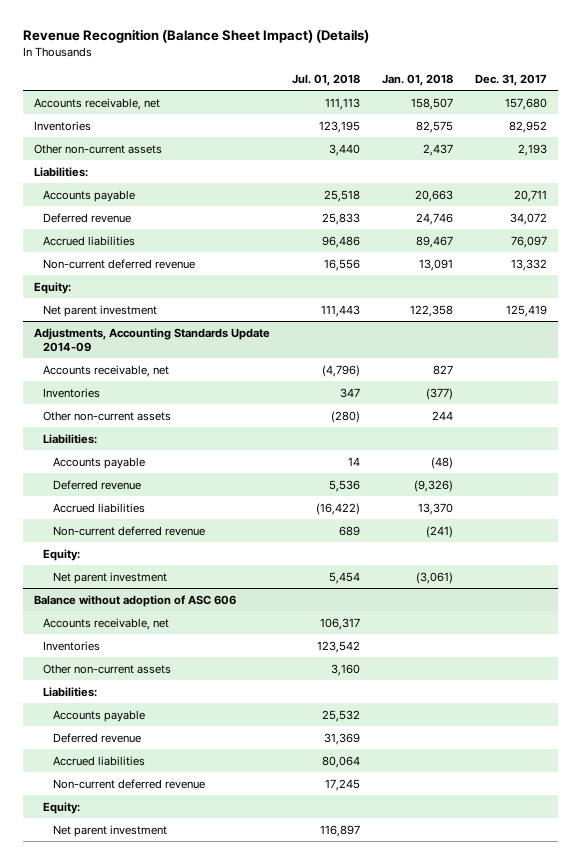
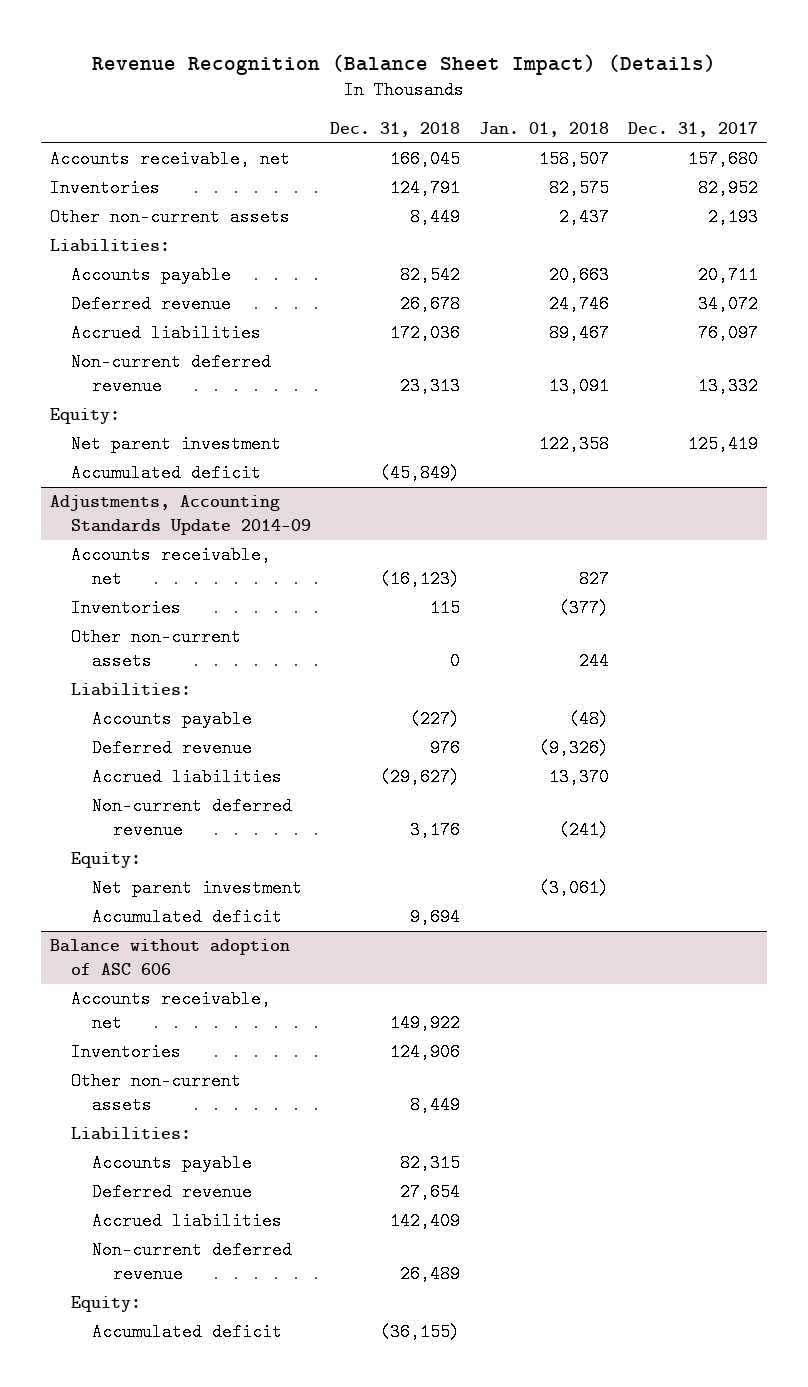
[291,74,360,87] Jul. 01, 2018 -> none
none -> [329,121,460,137] Dec. 31, 2018
none -> [71,464,262,483] Accumulated deficit
none -> [92,908,283,927] Accumulated deficit
[52,824,167,837] Net parent investment -> [92,1323,283,1342] Accumulated deficit

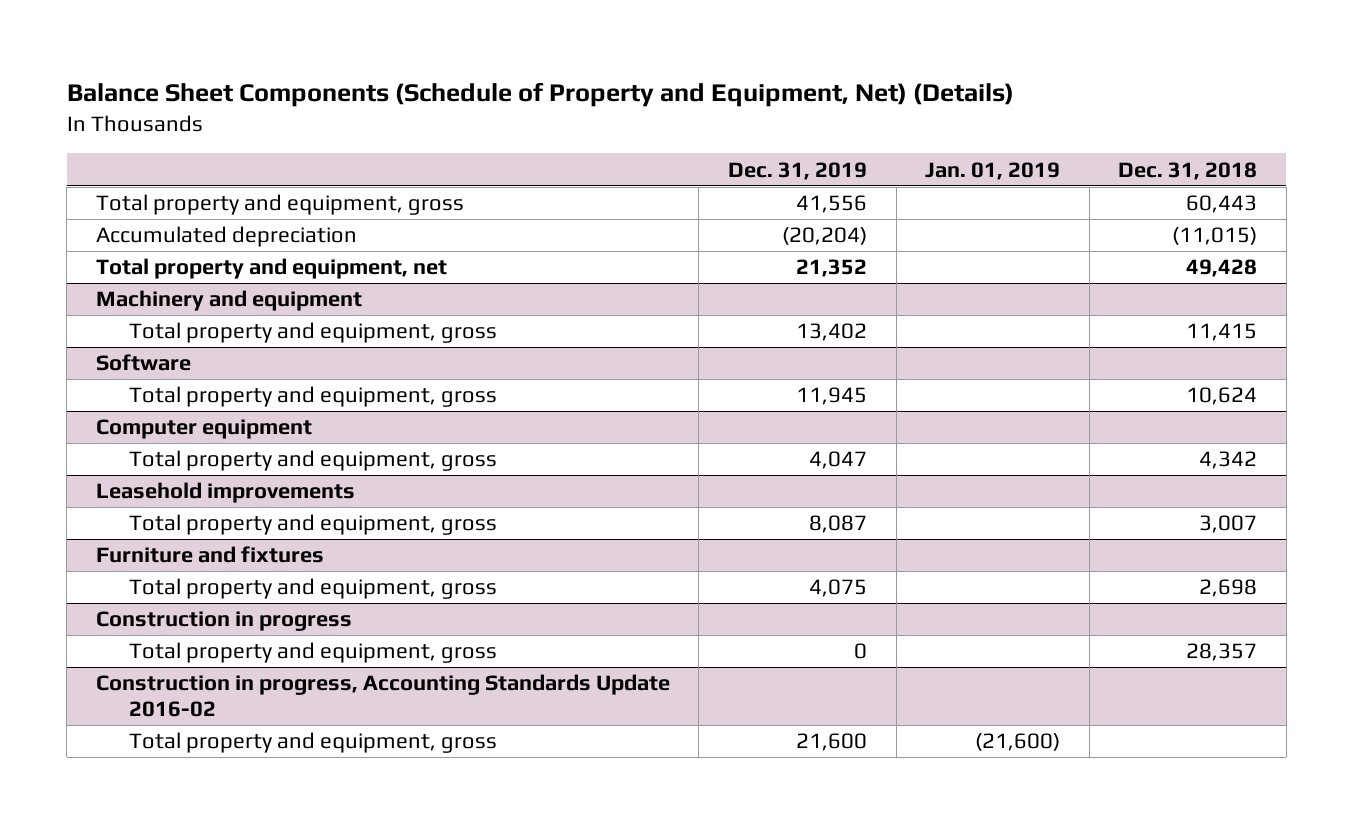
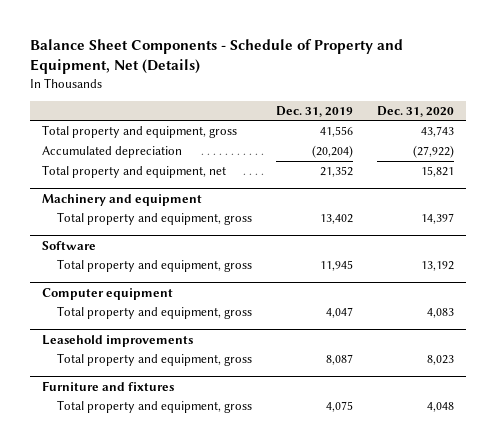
[66,82,1014,108] Balance Sheet Components (Schedule of Property and Equipment, Net) (Details) -> [29,38,403,75] Balance Sheet Components - Schedule of Property and Equipment, Net (Details)
[925,161,1061,180] Jan. 01, 2019 -> none
[1118,161,1258,180] Dec. 31, 2018 -> none
none -> [376,105,454,117] Dec. 31, 2020
[95,611,352,632] Construction in progress -> none
[128,642,497,664] Total property and equipment, gross -> none
[95,674,670,718] Construction in progress, Accounting Standards Update 2016-02 -> none
[128,732,497,754] Total property and equipment, gross -> none

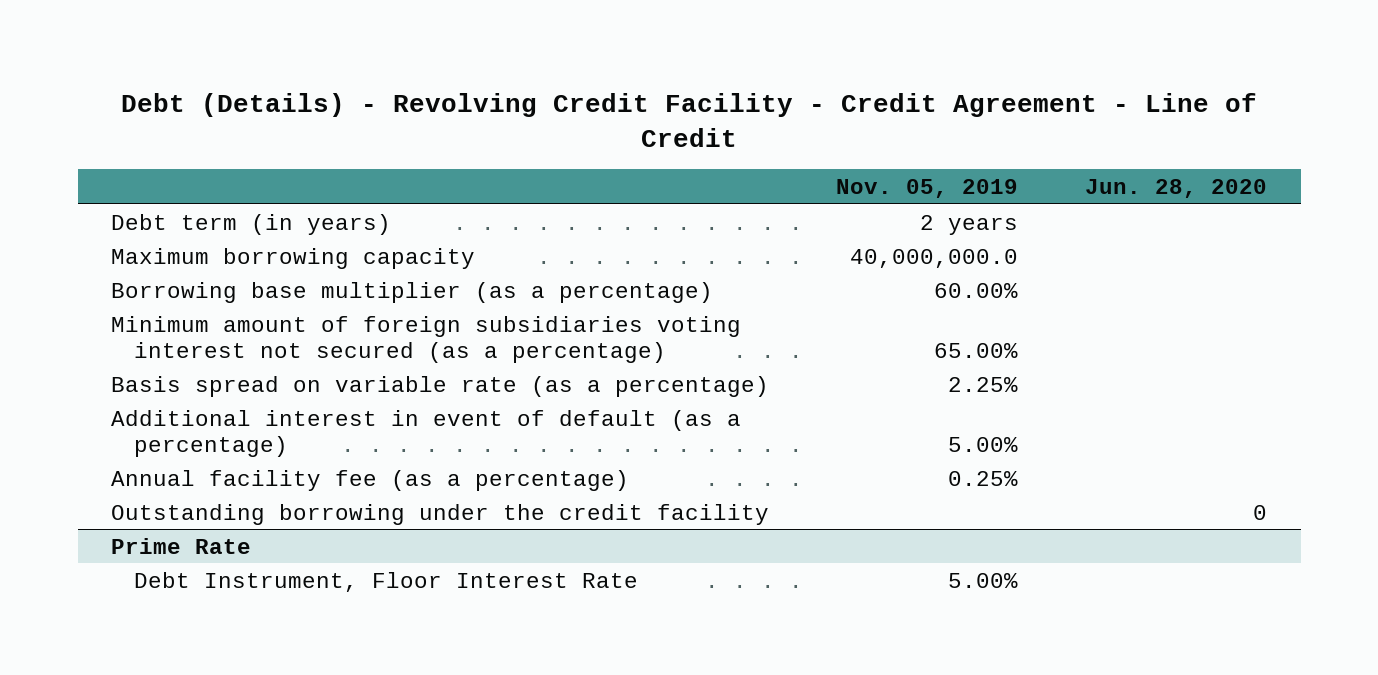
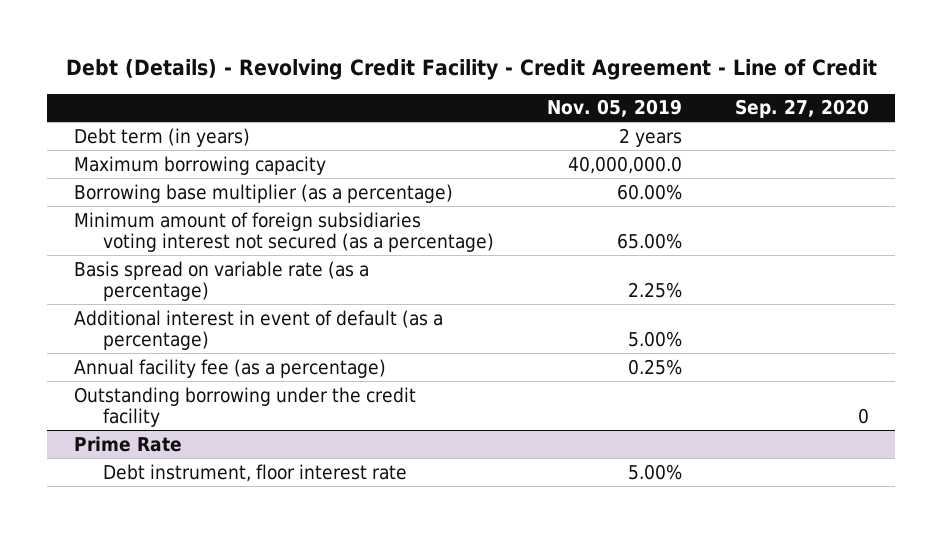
[1085,179,1268,199] Jun. 28, 2020 -> none
none -> [734,99,869,119] Sep. 27, 2020
[133,571,638,592] Debt Instrument, Floor Interest Rate -> [102,463,407,482] Debt instrument, floor interest rate

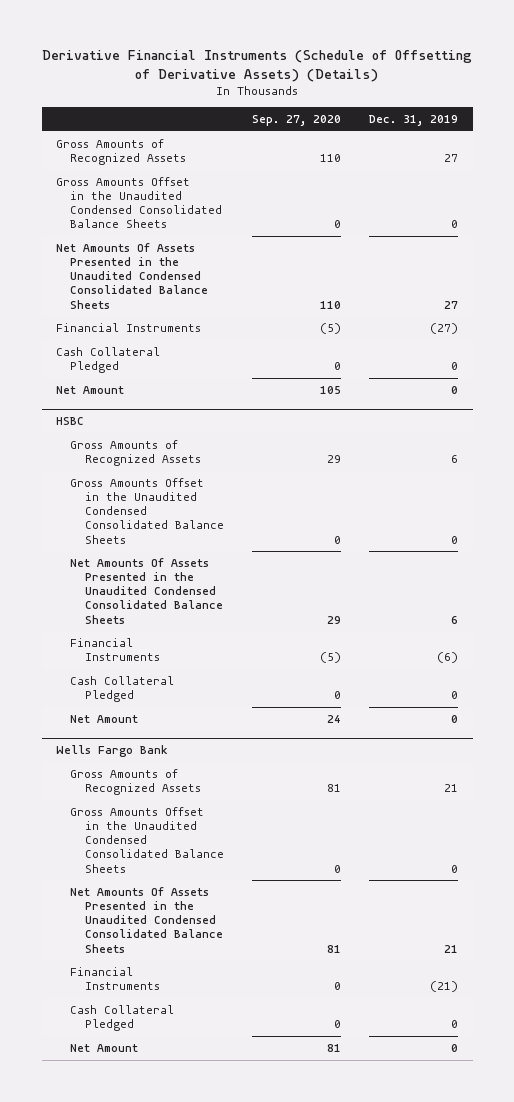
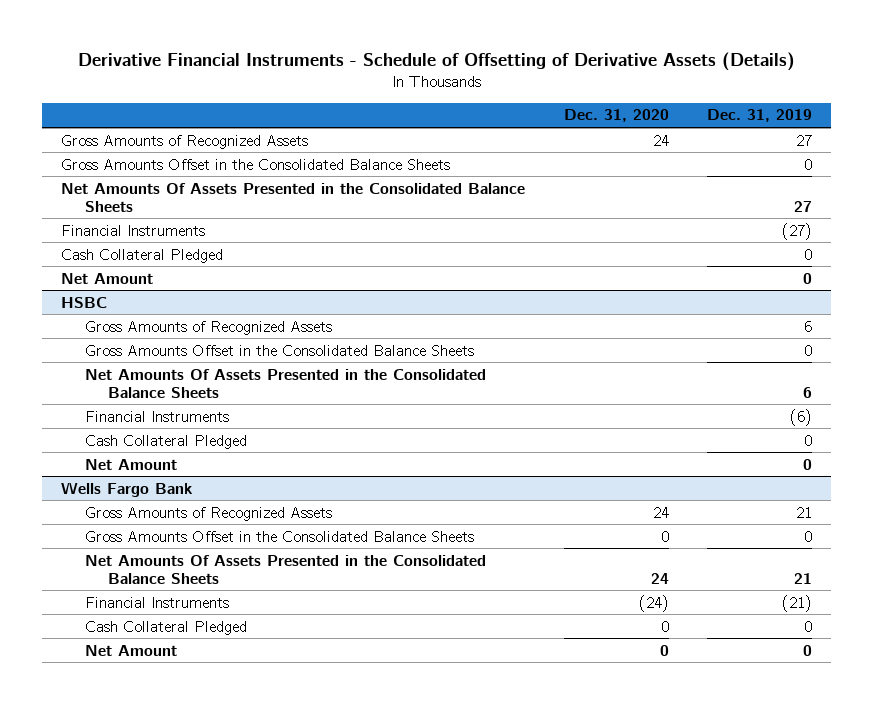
[42,50,473,82] Derivative Financial Instruments (Schedule of Offsetting of Derivative Assets) (Details) -> [77,52,795,72] Derivative Financial Instruments - Schedule of Offsetting of Derivative Assets (Details)
[252,115,342,127] Sep. 27, 2020 -> none
none -> [563,109,669,123] Dec. 31, 2020
[55,176,223,229] Gross Amounts Offset in the Unaudited Condensed Consolidated Balance Sheets -> [61,158,451,170] Gross Amounts Offset in the Consolidated Balance Sheets
[55,242,209,309] Net Amounts Of Assets Presented in the Unaudited Condensed Consolidated Balance Sheets -> [61,182,526,212] Net Amounts Of Assets Presented in the Consolidated Balance Sheets
[70,477,224,544] Gross Amounts Offset in the Unaudited Condensed Consolidated Balance Sheets -> [84,344,474,356] Gross Amounts Offset in the Consolidated Balance Sheets
[70,557,223,624] Net Amounts Of Assets Presented in the Unaudited Condensed Consolidated Balance Sheets -> [84,368,486,398] Net Amounts Of Assets Presented in the Consolidated Balance Sheets
[70,806,224,873] Gross Amounts Offset in the Unaudited Condensed Consolidated Balance Sheets -> [84,530,474,542] Gross Amounts Offset in the Consolidated Balance Sheets
[70,886,223,953] Net Amounts Of Assets Presented in the Unaudited Condensed Consolidated Balance Sheets -> [84,554,486,584] Net Amounts Of Assets Presented in the Consolidated Balance Sheets

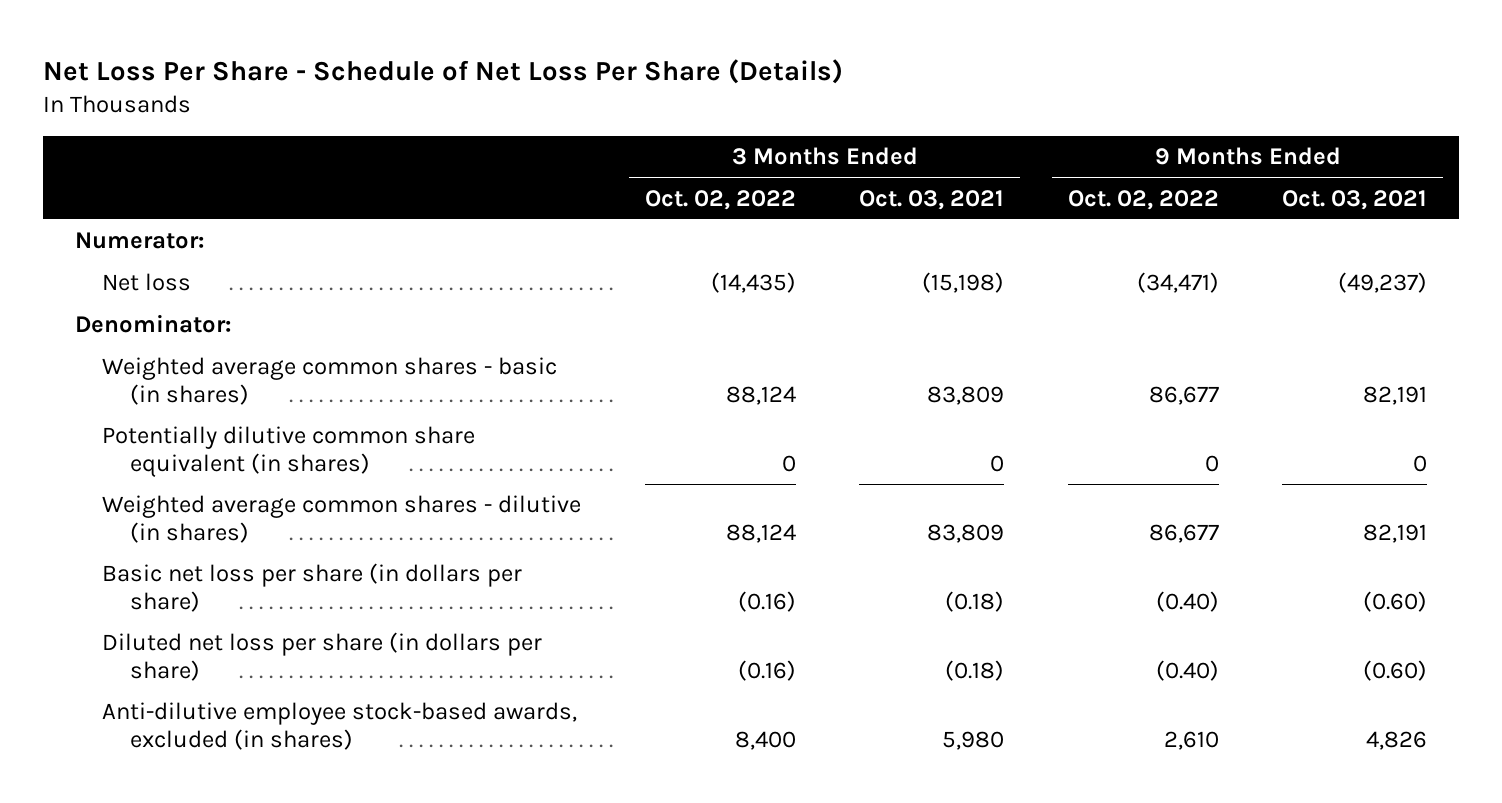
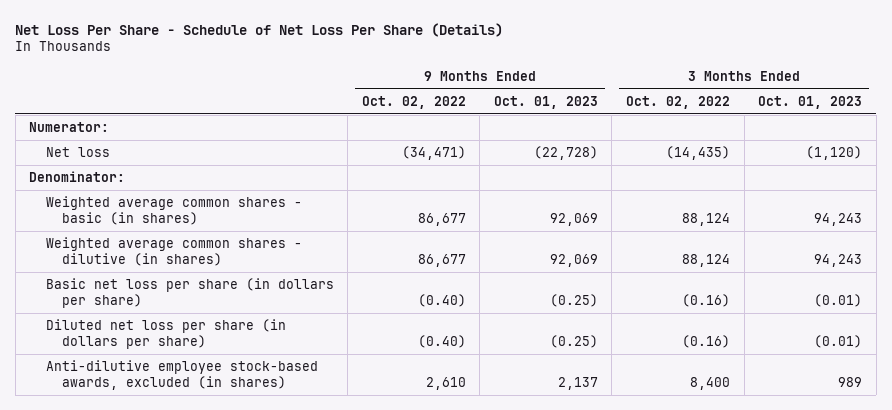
[859,189,1005,210] Oct. 03, 2021 -> none
[1282,189,1428,210] Oct. 03, 2021 -> none
none -> [493,95,598,109] Oct. 01, 2023
none -> [758,95,863,109] Oct. 01, 2023
[102,426,476,478] Potentially dilutive common share equivalent (in shares) -> none

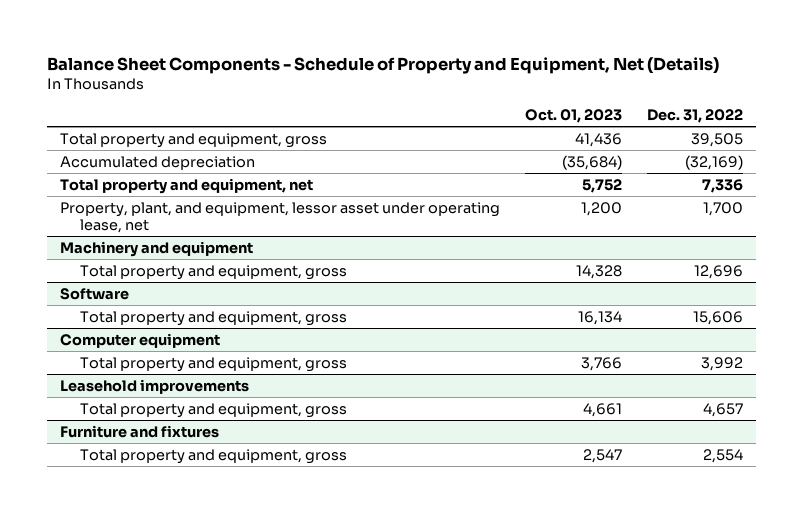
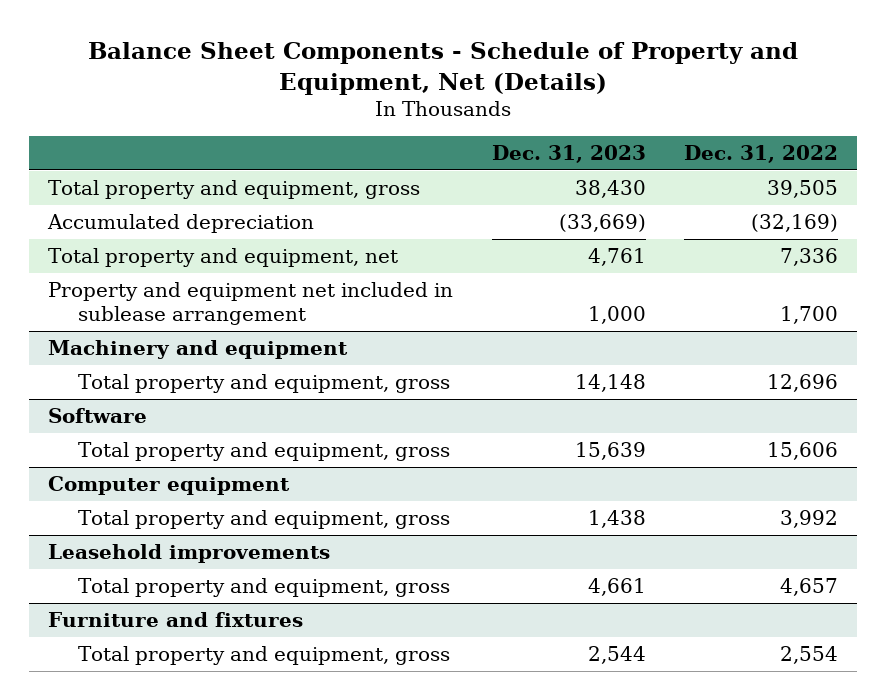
[525,109,623,124] Oct. 01, 2023 -> none
none -> [491,144,646,163] Dec. 31, 2023
[59,201,500,233] Property, plant, and equipment, lessor asset under operating lease, net -> [48,282,454,326] Property and equipment net included in sublease arrangement

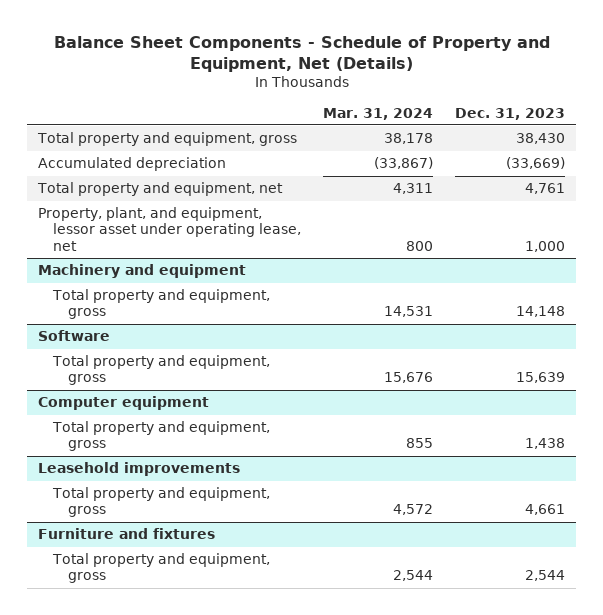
[684,144,839,163] Dec. 31, 2022 -> none
none -> [322,107,433,120] Mar. 31, 2024
[48,282,454,326] Property and equipment net included in sublease arrangement -> [38,207,301,251] Property, plant, and equipment, lessor asset under operating lease, net

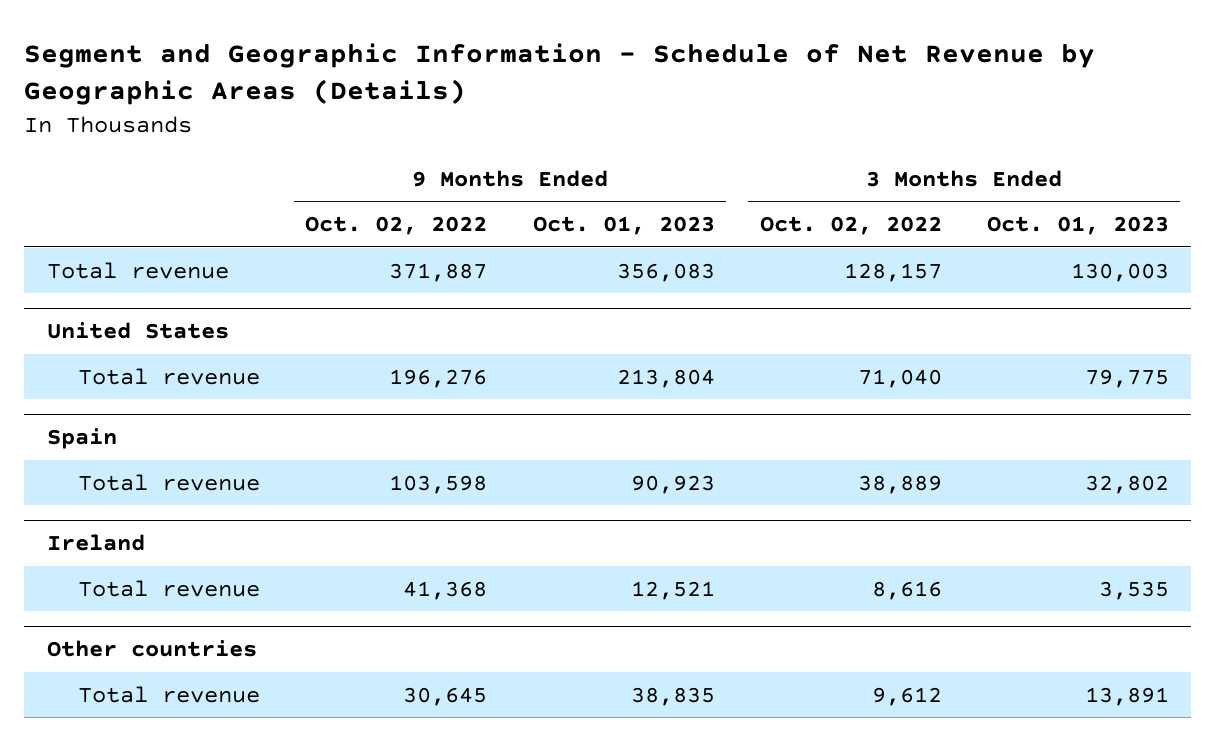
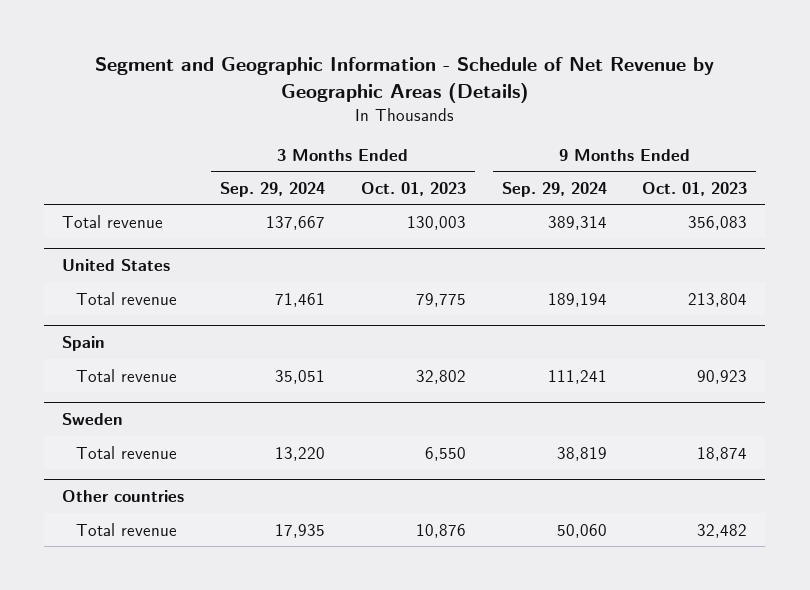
[305,216,488,236] Oct. 02, 2022 -> none
[759,216,942,236] Oct. 02, 2022 -> none
none -> [220,181,326,197] Sep. 29, 2024
none -> [501,181,607,197] Sep. 29, 2024
[46,534,145,552] Ireland -> none
none -> [62,413,124,426] Sweden
[630,580,715,600] 12,521 -> [697,446,748,461] 18,874
[1098,580,1169,600] 3,535 -> [424,446,466,461] 6,550
[630,686,715,706] 38,835 -> [697,523,748,538] 32,482
[1084,686,1169,706] 13,891 -> [415,523,466,538] 10,876

